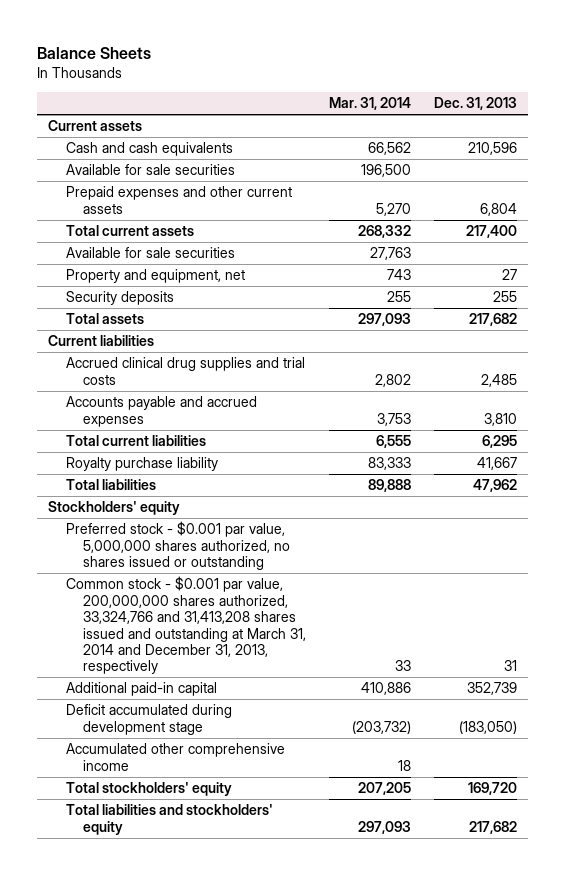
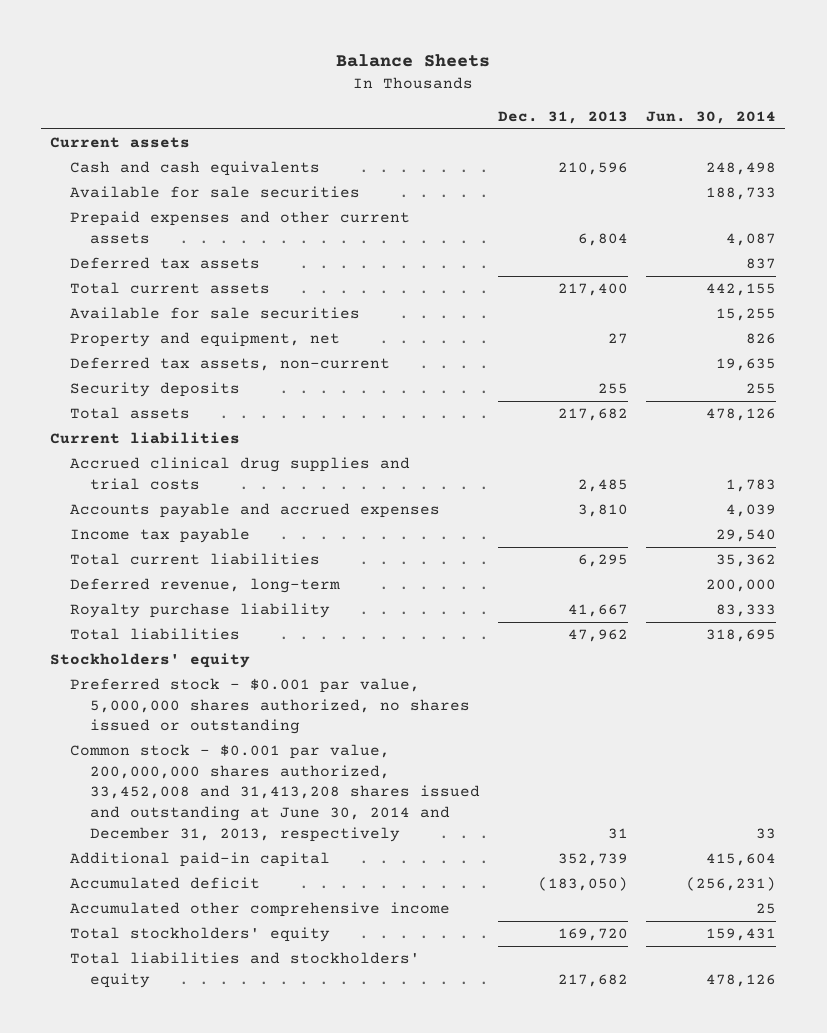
[328,97,411,111] Mar. 31, 2014 -> none
none -> [646,110,777,124] Jun. 30, 2014
none -> [70,257,261,270] Deferred tax assets
none -> [70,357,391,372] Deferred tax assets, non-current
none -> [70,528,251,544] Income tax payable
none -> [70,578,341,594] Deferred revenue, long-term
[65,576,307,675] Common stock - $0.001 par value, 200,000,000 shares authorized, 33,324,766 and 31,413,208 shares issued and outstanding at March 31, 2014 and December 31, 2013, respectively -> [70,744,481,842] Common stock - $0.001 par value, 200,000,000 shares authorized, 33,452,008 and 31,413,208 shares issued and outstanding at June 30, 2014 and December 31, 2013, respectively
[65,704,232,735] Deficit accumulated during development stage -> [70,877,261,890] Accumulated deficit

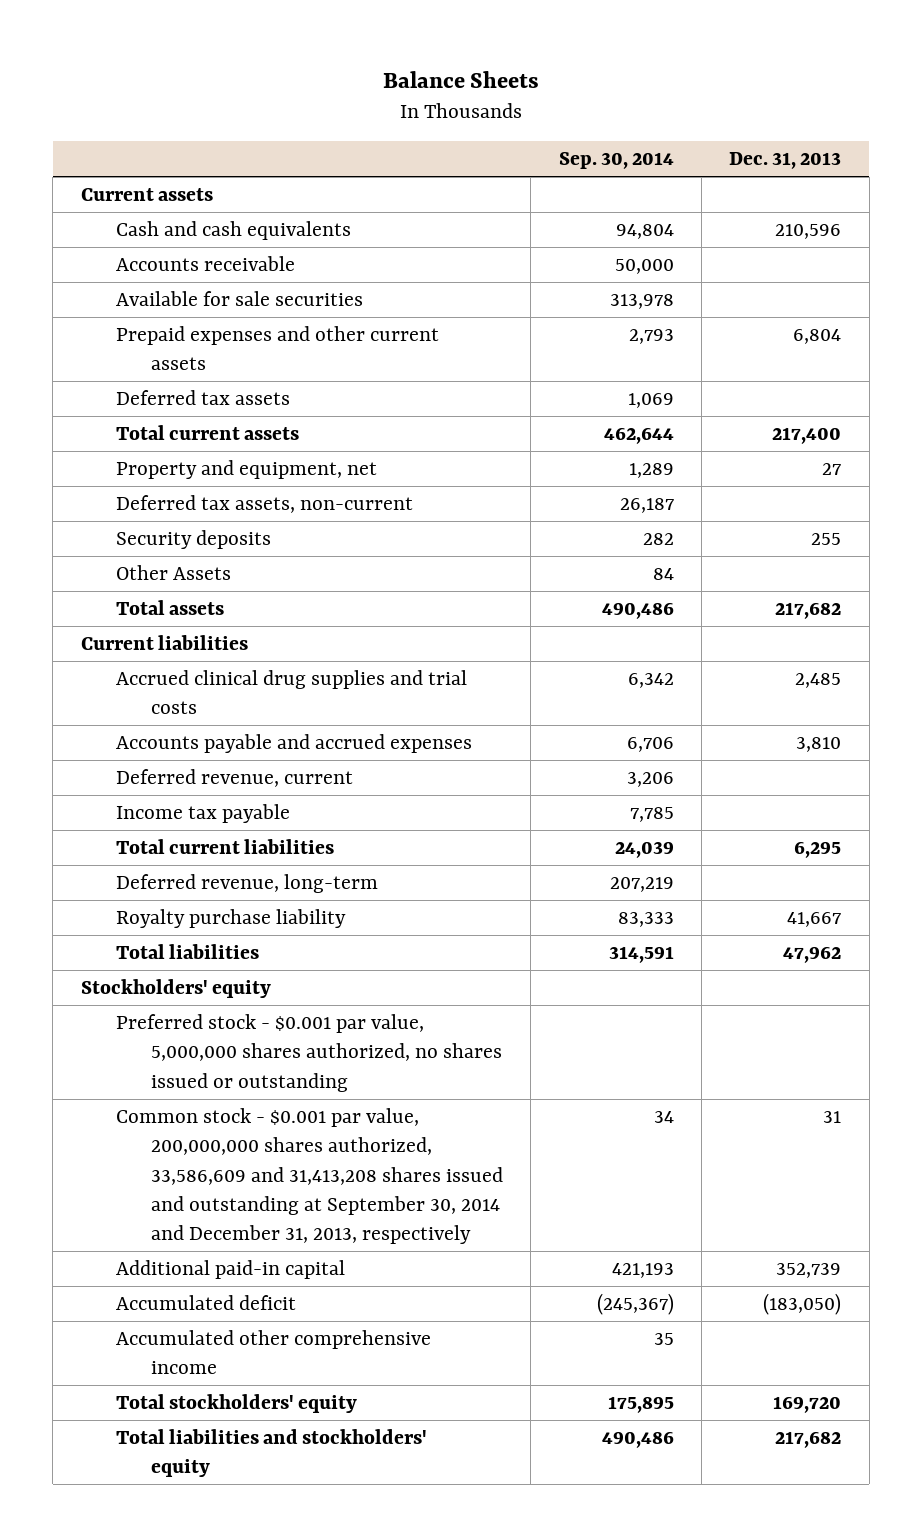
[646,110,777,124] Jun. 30, 2014 -> none
none -> [558,152,674,170] Sep. 30, 2014
none -> [115,255,295,271] Accounts receivable
[70,307,361,320] Available for sale securities -> none
none -> [115,564,231,580] Other Assets
none -> [115,768,353,787] Deferred revenue, current
[70,744,481,842] Common stock - $0.001 par value, 200,000,000 shares authorized, 33,452,008 and 31,413,208 shares issued and outstanding at June 30, 2014 and December 31, 2013, respectively -> [115,1107,503,1245] Common stock - $0.001 par value, 200,000,000 shares authorized, 33,586,609 and 31,413,208 shares issued and outstanding at September 30, 2014 and December 31, 2013, respectively

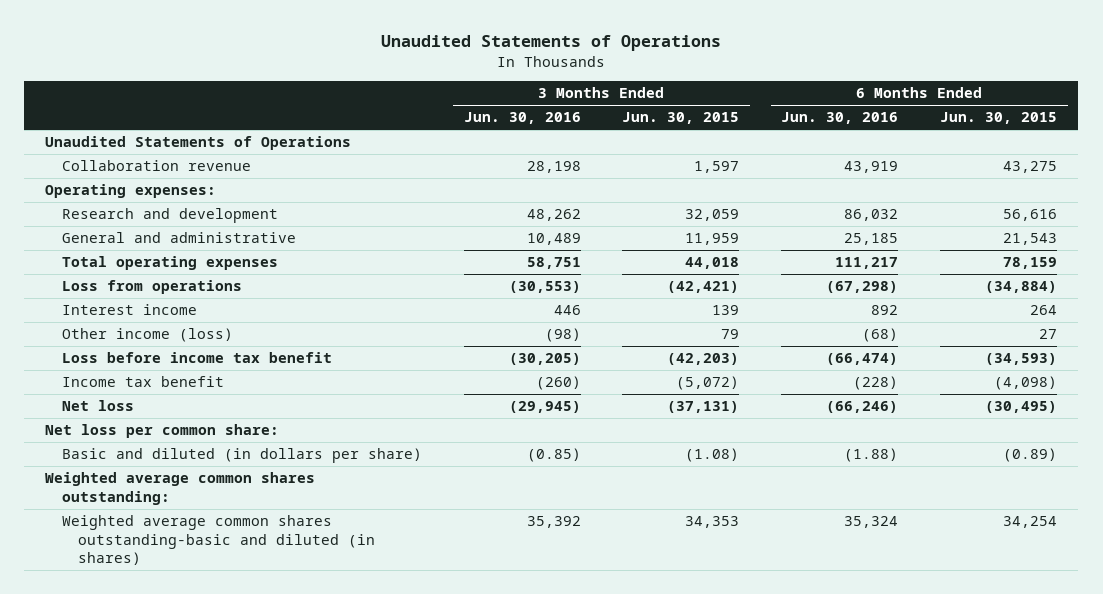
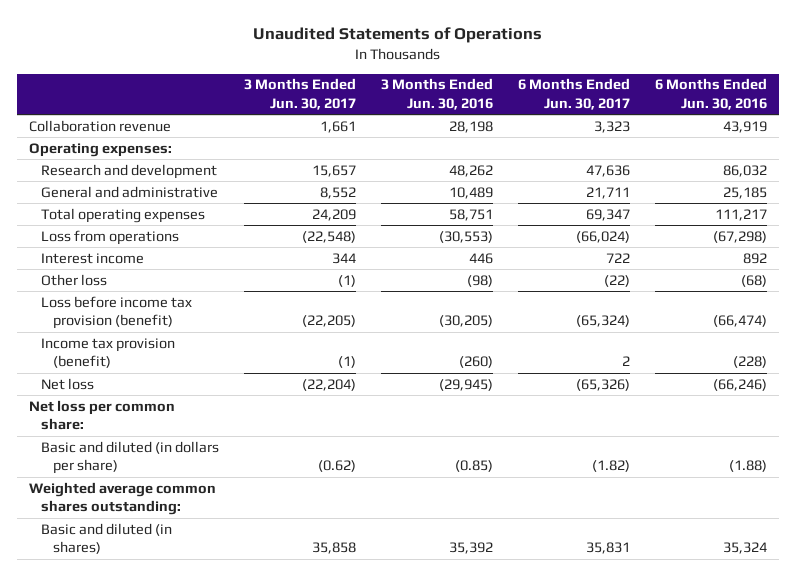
[622,112,740,125] Jun. 30, 2015 -> none
[940,112,1058,125] Jun. 30, 2015 -> none
none -> [243,78,356,110] 3 Months Ended Jun. 30, 2017
none -> [517,78,630,110] 6 Months Ended Jun. 30, 2017
[45,136,352,151] Unaudited Statements of Operations -> none
[61,328,233,343] Other income (loss) -> [41,273,108,286] Other loss
[61,352,332,364] Loss before income tax benefit -> [41,295,193,330] Loss before income tax provision (benefit)
[61,376,224,388] Income tax benefit -> [41,337,176,369] Income tax provision (benefit)
[61,515,376,566] Weighted average common shares outstanding-basic and diluted (in shares) -> [41,522,173,555] Basic and diluted (in shares)

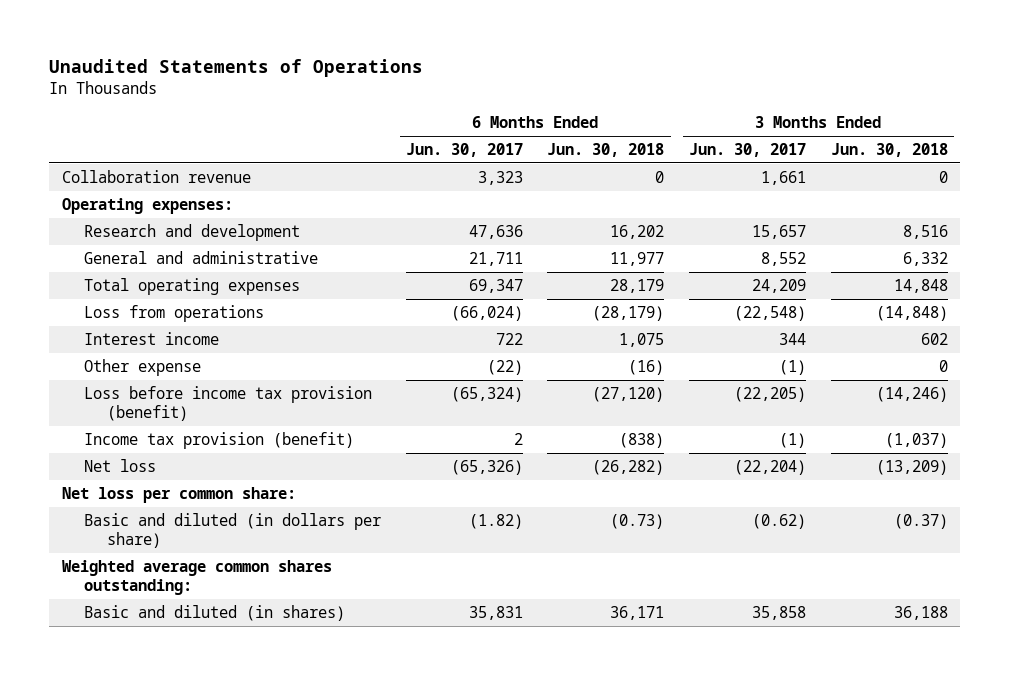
[380,78,493,110] 3 Months Ended Jun. 30, 2016 -> none
[654,78,767,110] 6 Months Ended Jun. 30, 2016 -> none
none -> [547,143,665,158] Jun. 30, 2018
none -> [830,143,948,158] Jun. 30, 2018
[41,273,108,286] Other loss -> [84,358,202,376] Other expense

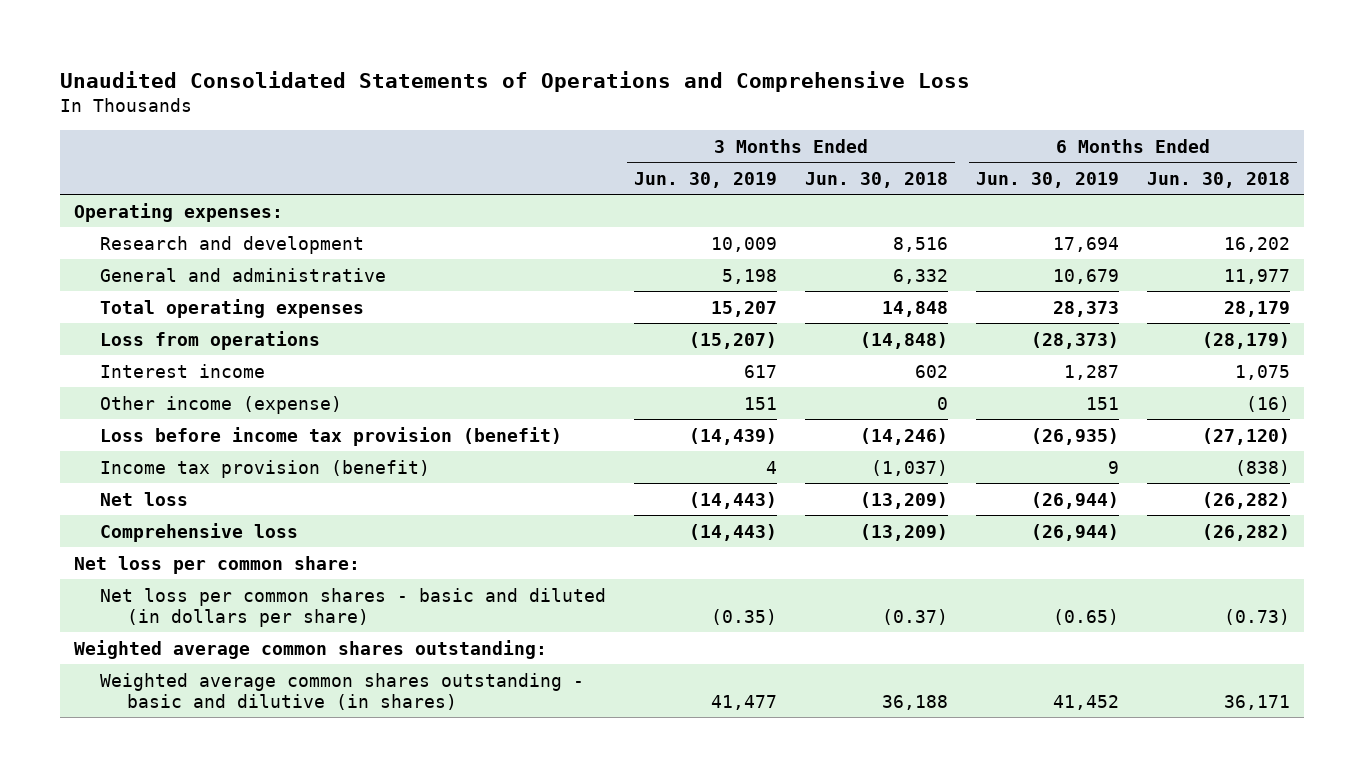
[49,59,424,78] Unaudited Statements of Operations -> [60,71,971,93] Unaudited Consolidated Statements of Operations and Comprehensive Loss
[405,143,523,158] Jun. 30, 2017 -> none
[688,143,806,158] Jun. 30, 2017 -> none
none -> [634,171,778,188] Jun. 30, 2019
none -> [976,171,1120,188] Jun. 30, 2019
[61,169,251,183] Collaboration revenue -> none
[84,358,202,376] Other expense -> [100,395,343,414] Other income (expense)
none -> [100,522,299,542] Comprehensive loss
[84,512,382,549] Basic and diluted (in dollars per share) -> [100,587,607,627] Net loss per common shares - basic and diluted (in dollars per share)
[84,604,346,621] Basic and diluted (in shares) -> [100,672,585,710] Weighted average common shares outstanding - basic and dilutive (in shares)

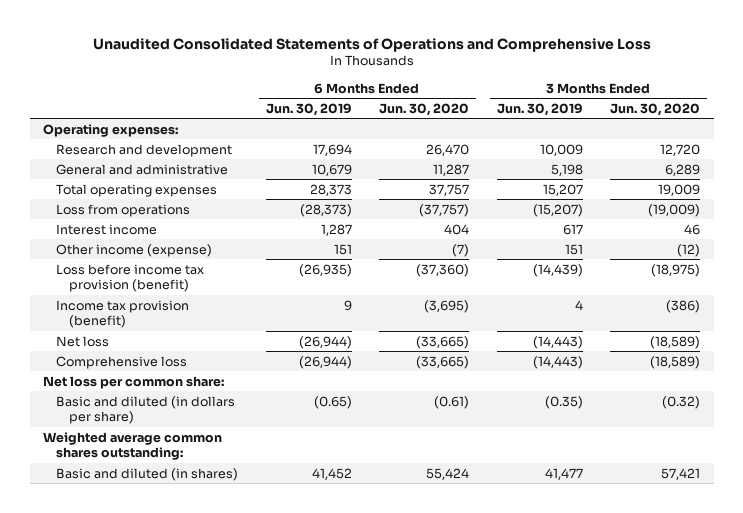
[805,171,949,188] Jun. 30, 2018 -> none
[1147,171,1291,188] Jun. 30, 2018 -> none
none -> [379,102,470,116] Jun. 30, 2020
none -> [610,102,701,116] Jun. 30, 2020
[100,587,607,627] Net loss per common shares - basic and diluted (in dollars per share) -> [56,395,236,425] Basic and diluted (in dollars per share)
[100,672,585,710] Weighted average common shares outstanding - basic and dilutive (in shares) -> [56,467,239,481] Basic and diluted (in shares)

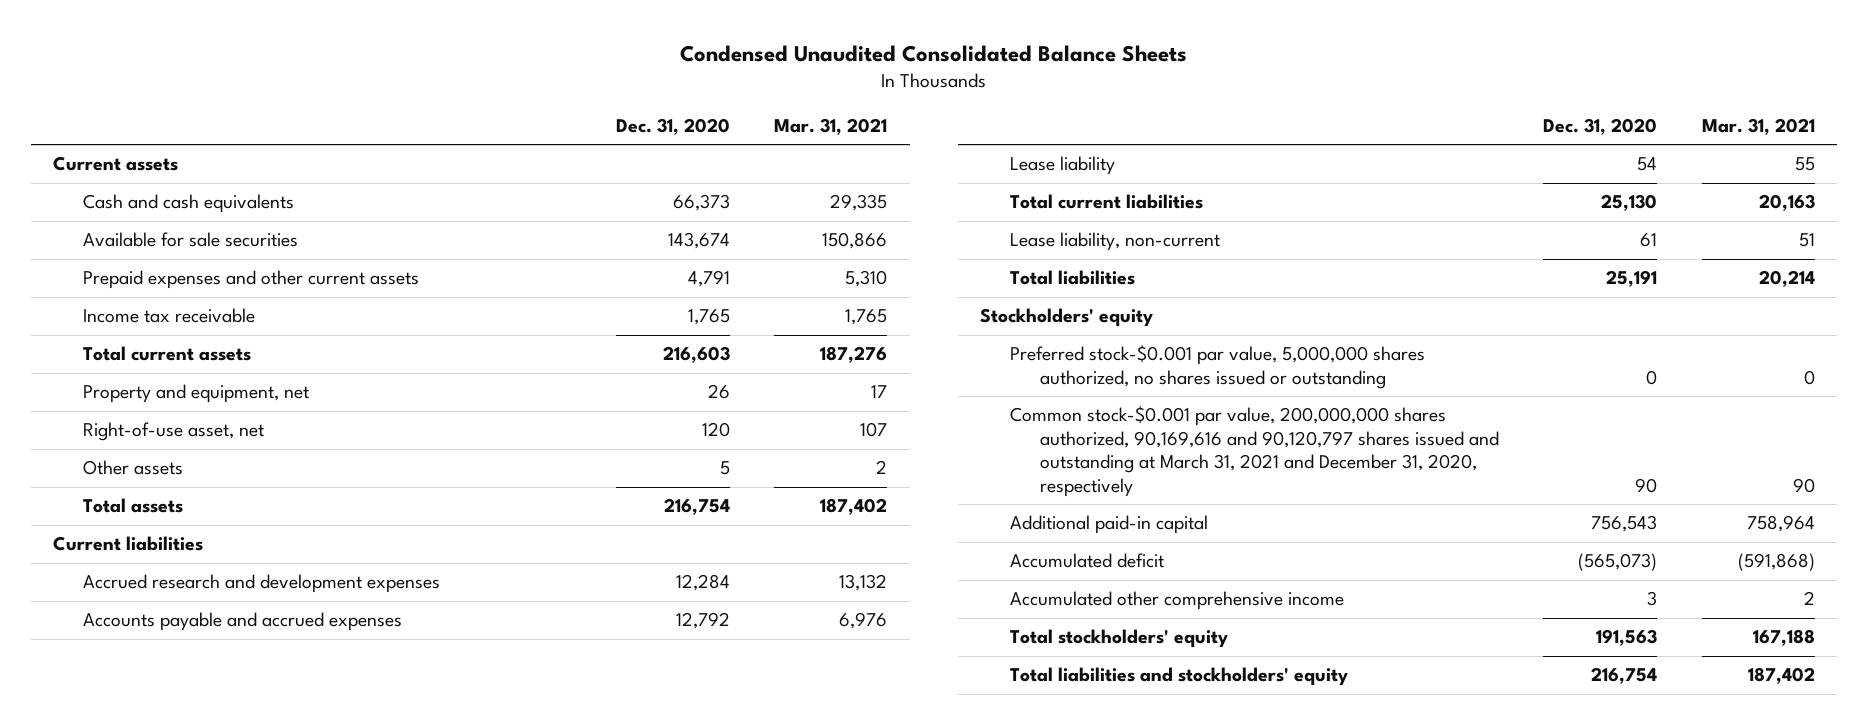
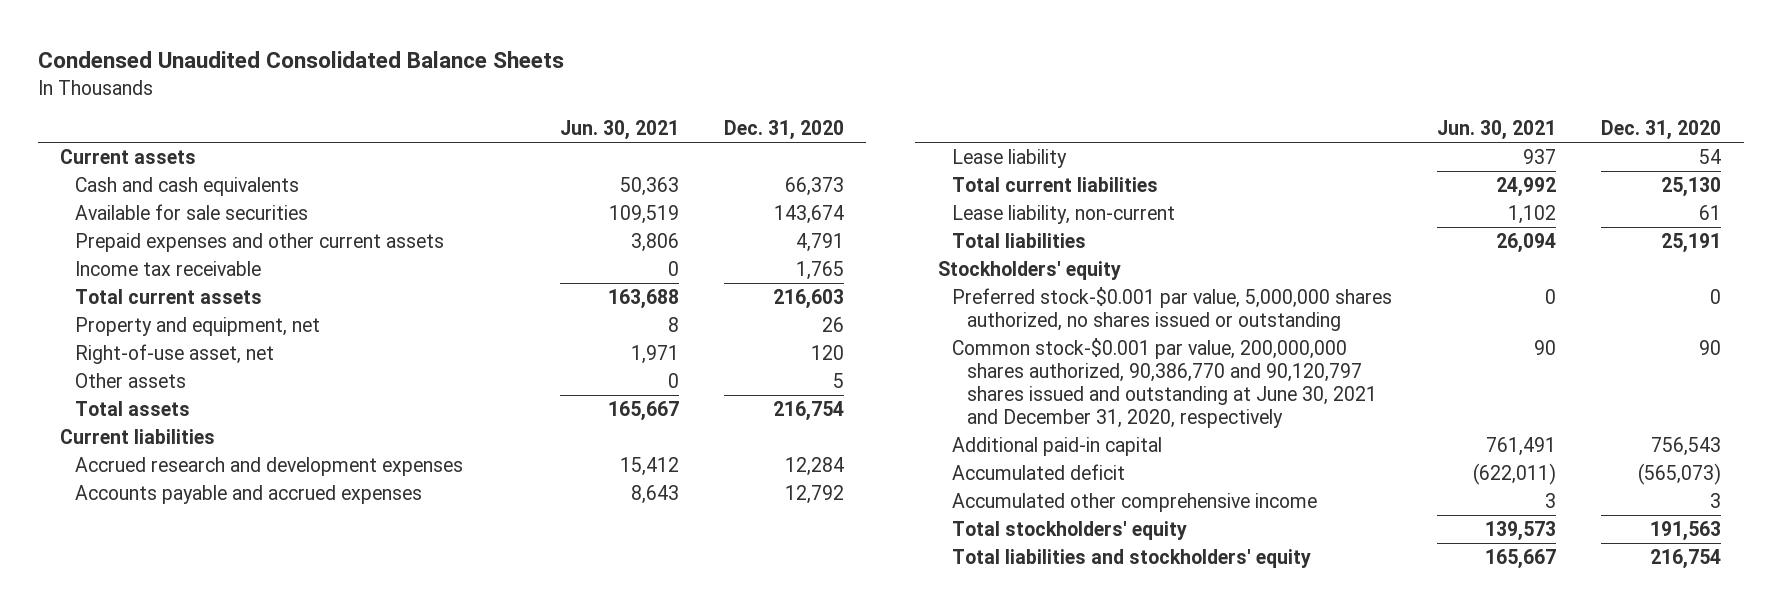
[774,117,888,135] Mar. 31, 2021 -> none
none -> [559,120,679,141] Jun. 30, 2021
[1009,406,1499,497] Common stock-$0.001 par value, 200,000,000 shares authorized, 90,169,616 and 90,120,797 shares issued and outstanding at March 31, 2021 and December 31, 2020, respectively -> [952,337,1377,428] Common stock-$0.001 par value, 200,000,000 shares authorized, 90,386,770 and 90,120,797 shares issued and outstanding at June 30, 2021 and December 31, 2020, respectively

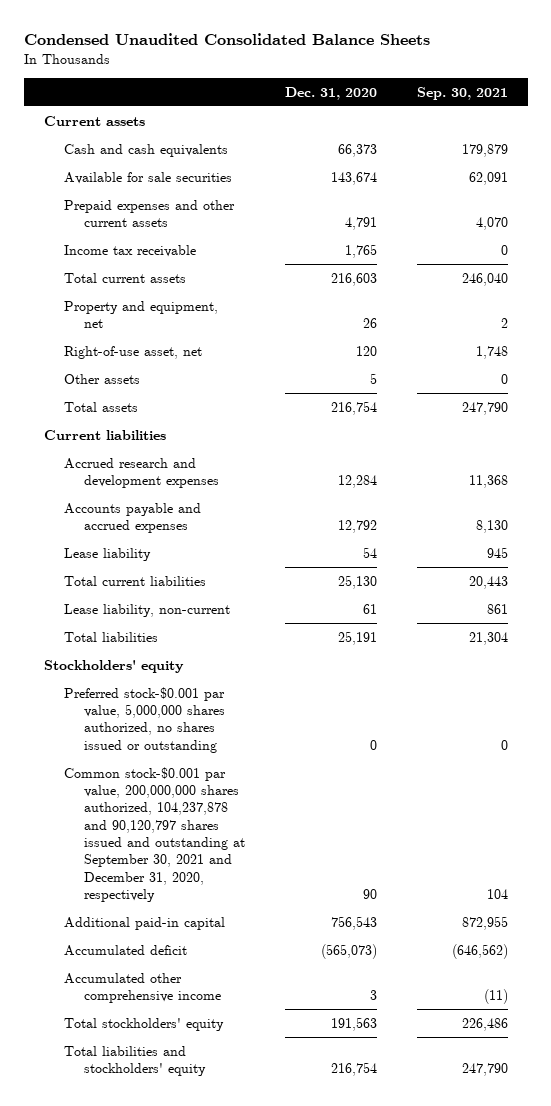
[559,120,679,141] Jun. 30, 2021 -> none
none -> [416,86,508,100] Sep. 30, 2021
[952,337,1377,428] Common stock-$0.001 par value, 200,000,000 shares authorized, 90,386,770 and 90,120,797 shares issued and outstanding at June 30, 2021 and December 31, 2020, respectively -> [63,766,246,903] Common stock-$0.001 par value, 200,000,000 shares authorized, 104,237,878 and 90,120,797 shares issued and outstanding at September 30, 2021 and December 31, 2020, respectively

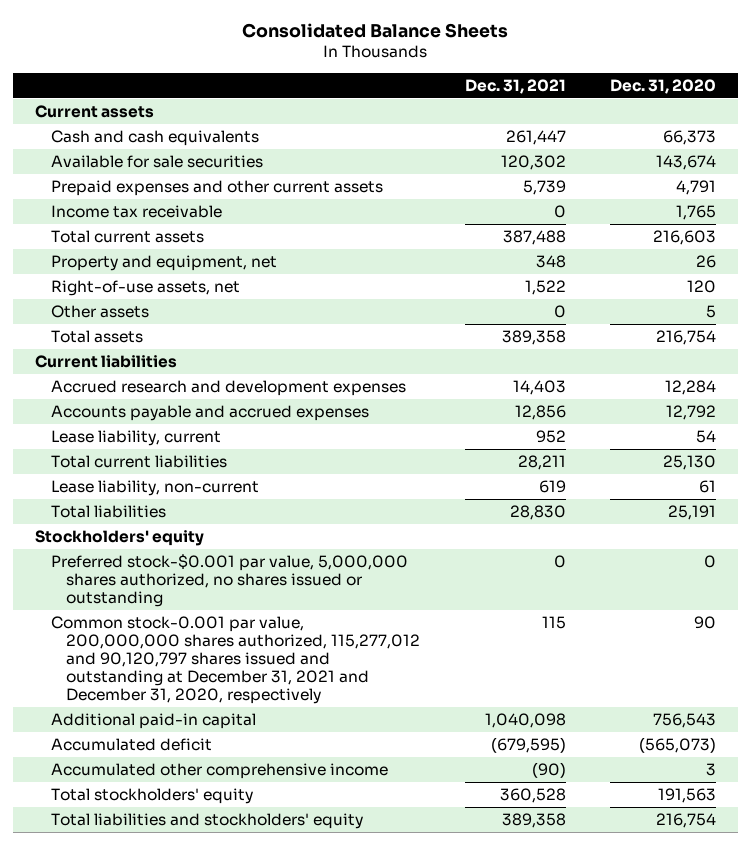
[23,33,430,46] Condensed Unaudited Consolidated Balance Sheets -> [242,22,509,38] Consolidated Balance Sheets
[416,86,508,100] Sep. 30, 2021 -> none
none -> [464,78,566,94] Dec. 31, 2021
[63,345,202,359] Right-of-use asset, net -> [50,280,240,297] Right-of-use assets, net
[63,547,151,561] Lease liability -> [50,430,221,447] Lease liability, current
[63,766,246,903] Common stock-$0.001 par value, 200,000,000 shares authorized, 104,237,878 and 90,120,797 shares issued and outstanding at September 30, 2021 and December 31, 2020, respectively -> [50,616,421,704] Common stock-0.001 par value, 200,000,000 shares authorized, 115,277,012 and 90,120,797 shares issued and outstanding at December 31, 2021 and December 31, 2020, respectively

